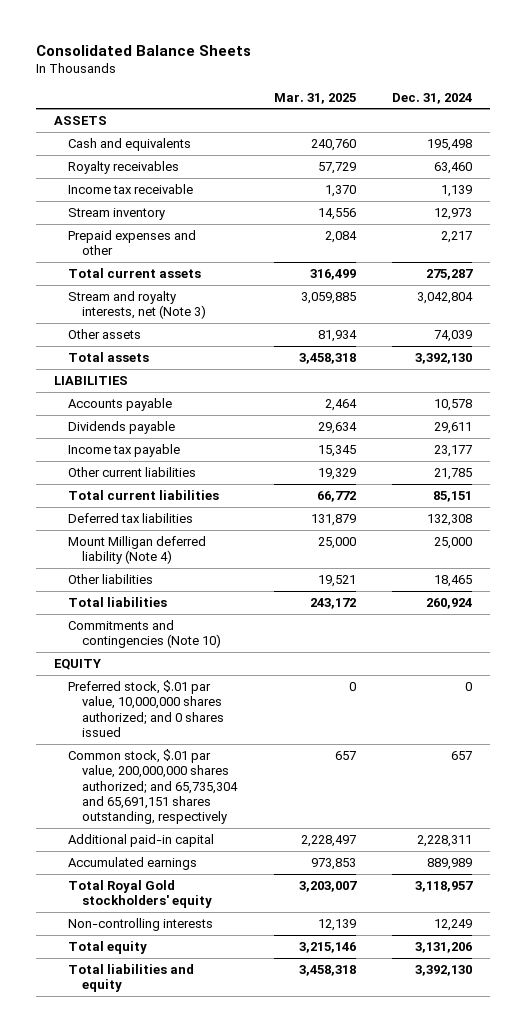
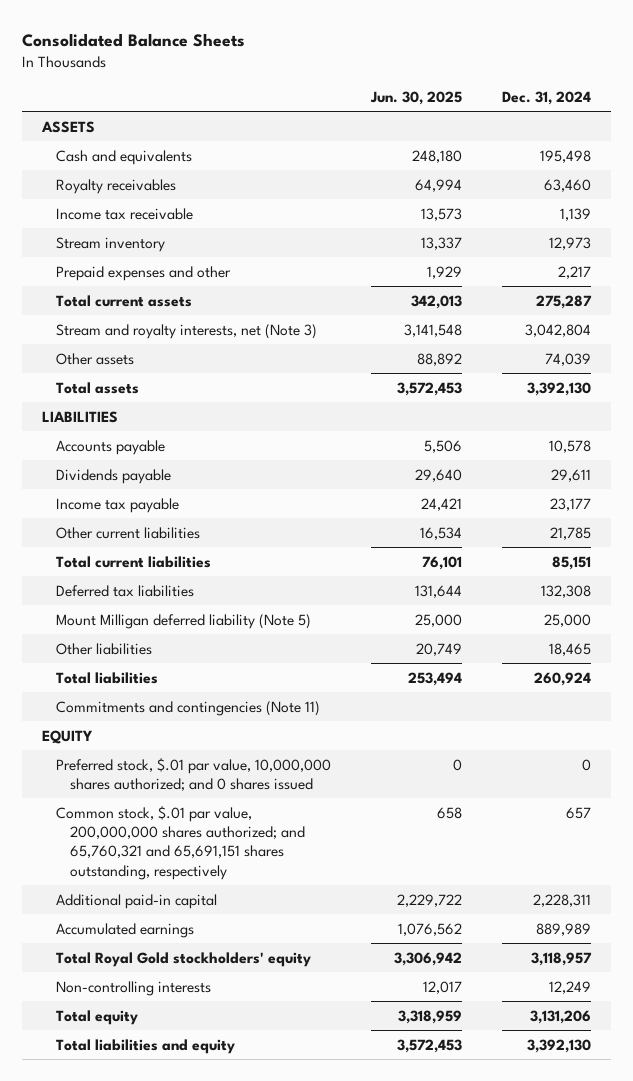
[273,92,356,104] Mar. 31, 2025 -> none
none -> [370,90,463,105] Jun. 30, 2025
[68,535,207,565] Mount Milligan deferred liability (Note 4) -> [56,613,312,629] Mount Milligan deferred liability (Note 5)
[68,619,222,649] Commitments and contingencies (Note 10) -> [56,700,321,716] Commitments and contingencies (Note 11)
[68,748,239,825] Common stock, $.01 par value, 200,000,000 shares authorized; and 65,735,304 and 65,691,151 shares outstanding, respectively -> [56,805,305,880] Common stock, $.01 par value, 200,000,000 shares authorized; and 65,760,321 and 65,691,151 shares outstanding, respectively

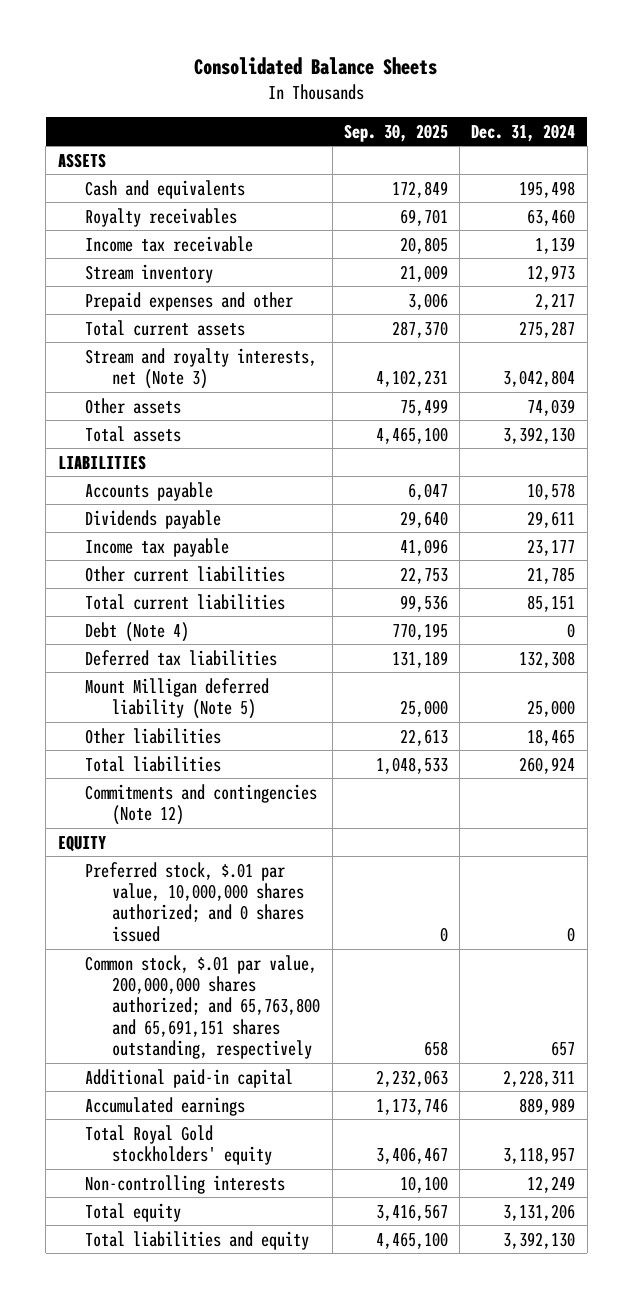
[370,90,463,105] Jun. 30, 2025 -> none
none -> [343,123,448,142] Sep. 30, 2025
none -> [84,621,189,642] Debt (Note 4)
[56,700,321,716] Commitments and contingencies (Note 11) -> [84,783,317,825] Commitments and contingencies (Note 12)
[56,805,305,880] Common stock, $.01 par value, 200,000,000 shares authorized; and 65,760,321 and 65,691,151 shares outstanding, respectively -> [84,954,321,1060] Common stock, $.01 par value, 200,000,000 shares authorized; and 65,763,800 and 65,691,151 shares outstanding, respectively

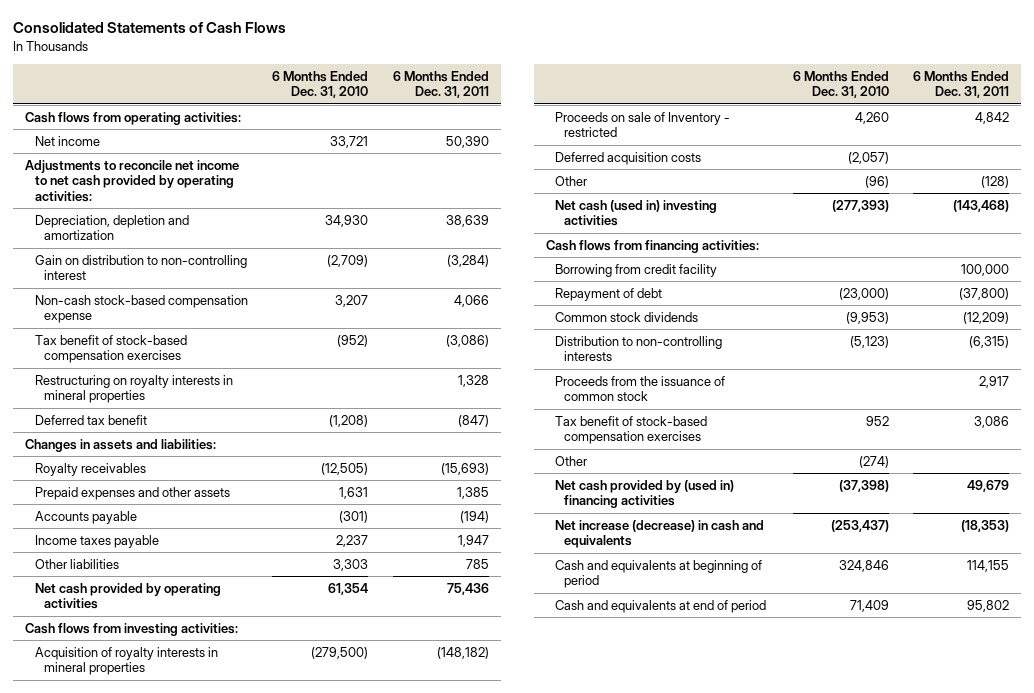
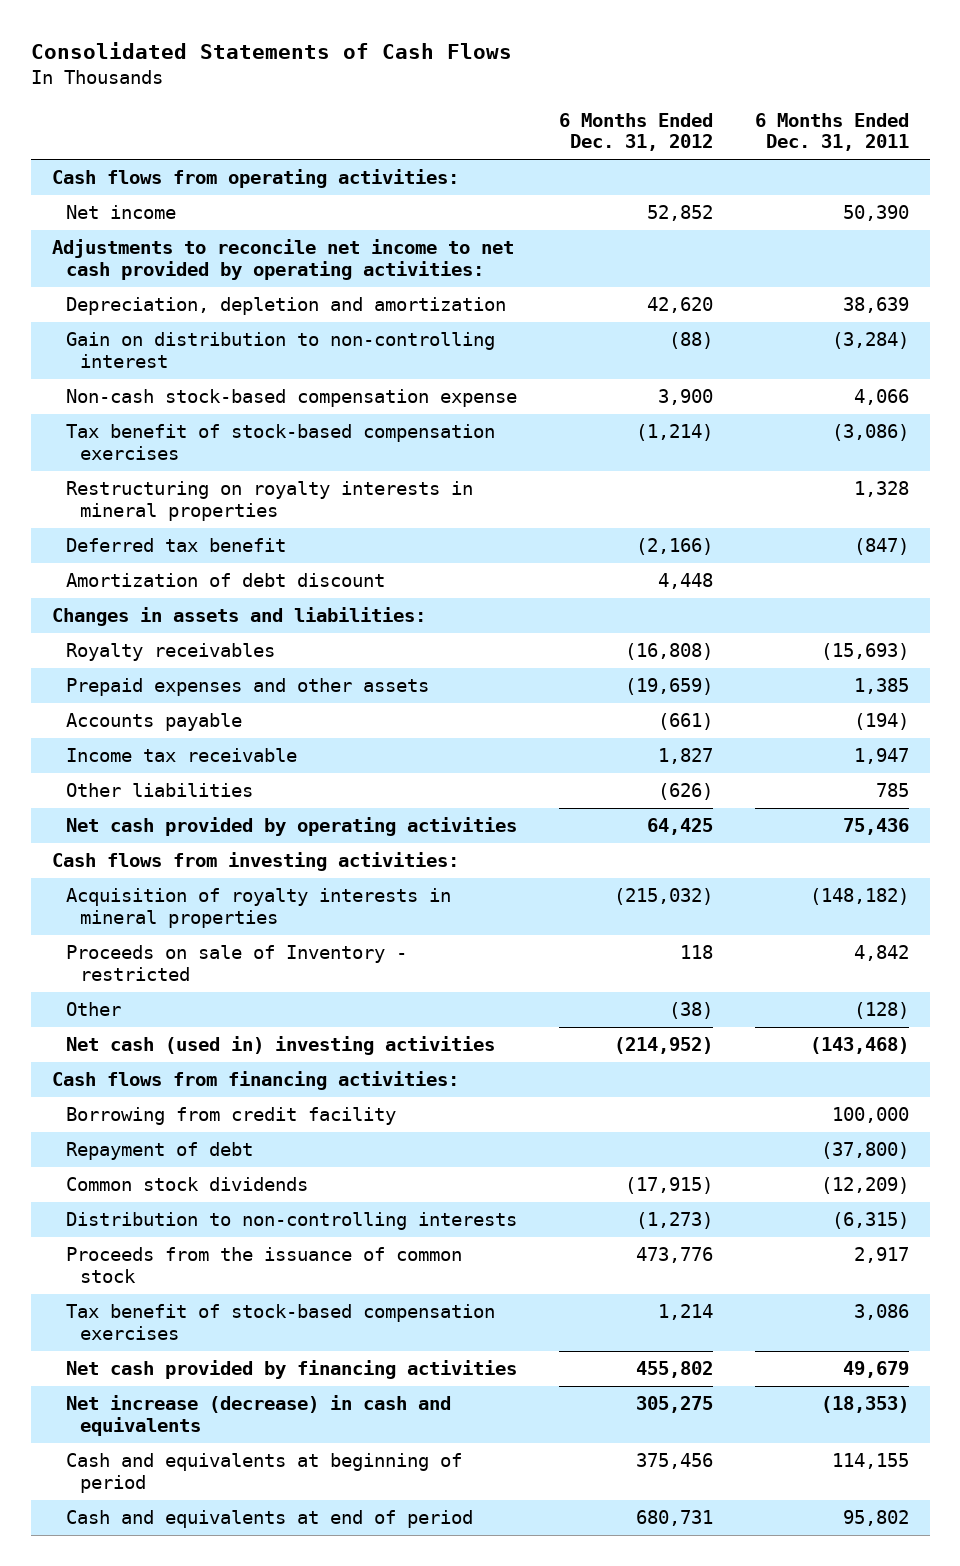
[272,70,369,99] 6 Months Ended Dec. 31, 2010 -> none
none -> [558,112,713,152] 6 Months Ended Dec. 31, 2012
none -> [65,573,385,588] Amortization of debt discount
[34,534,159,548] Income taxes payable -> [65,748,297,763] Income tax receivable
[555,151,702,165] Deferred acquisition costs -> none
[555,455,588,466] Other -> none
[555,479,735,509] Net cash provided by (used in) financing activities -> [65,1360,517,1380] Net cash provided by financing activities

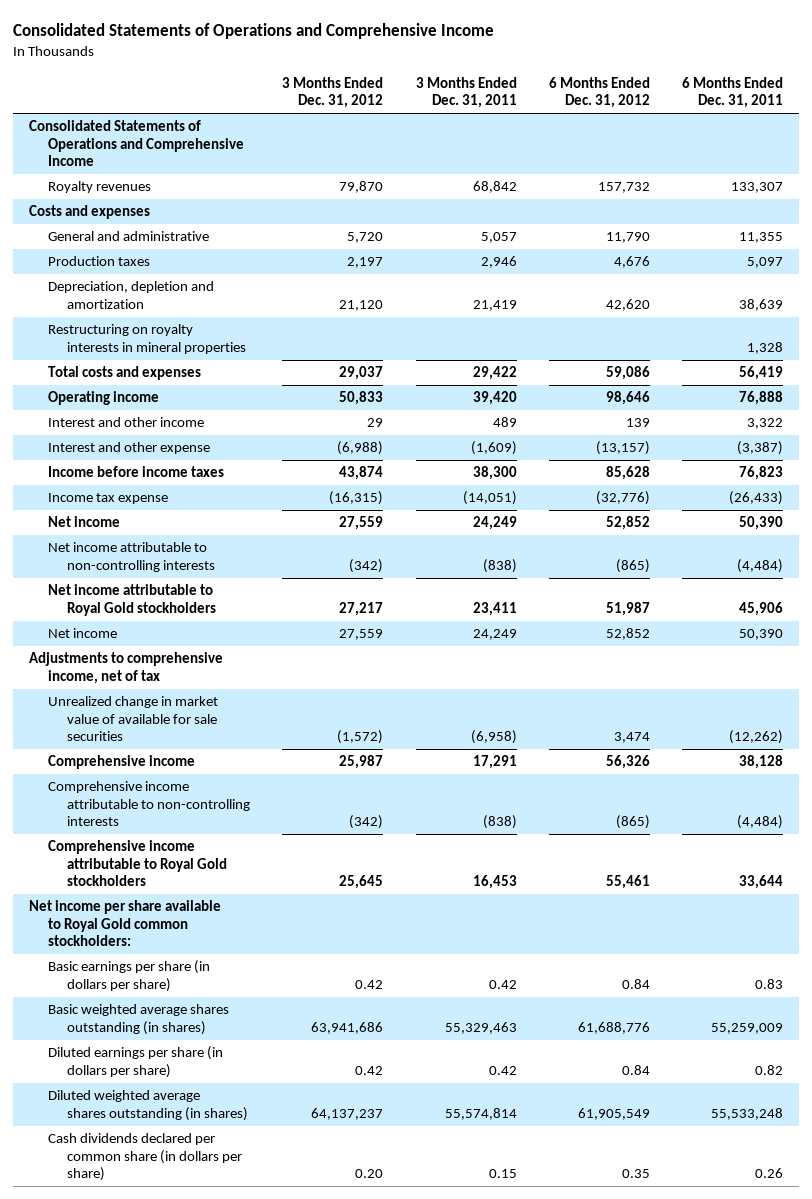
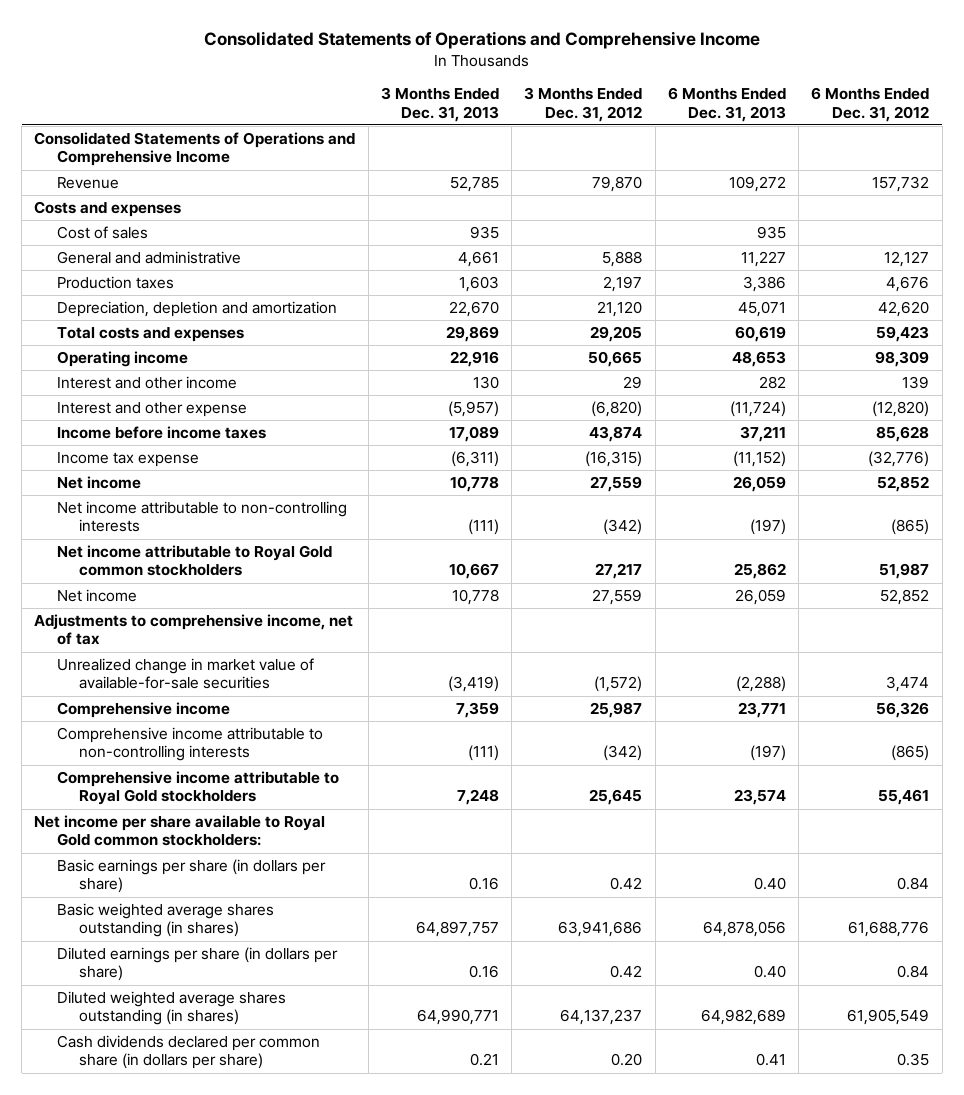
[415,76,517,109] 3 Months Ended Dec. 31, 2011 -> none
[681,76,783,109] 6 Months Ended Dec. 31, 2011 -> none
none -> [380,87,499,122] 3 Months Ended Dec. 31, 2013
none -> [667,87,786,122] 6 Months Ended Dec. 31, 2013
[48,181,152,194] Royalty revenues -> [56,177,119,190] Revenue
none -> [56,226,148,240] Cost of sales
[347,232,384,244] 5,720 -> [602,251,643,268] 5,888
[605,232,650,244] 11,790 -> [884,251,930,268] 12,127
[48,324,247,354] Restructuring on royalty interests in mineral properties -> none
[339,366,384,381] 29,037 -> [590,326,643,343] 29,205
[605,366,650,381] 59,086 -> [876,326,930,343] 59,423
[339,391,384,406] 50,833 -> [588,351,643,368] 50,665
[605,391,650,406] 98,646 -> [875,351,930,368] 98,309
[337,441,384,456] (6,988) -> [591,401,643,418] (6,820)
[595,441,650,456] (13,157) -> [872,401,930,418] (12,820)
[48,584,217,616] Net income attributable to Royal Gold stockholders -> [56,545,332,577] Net income attributable to Royal Gold common stockholders
[48,696,219,742] Unrealized change in market value of available for sale securities -> [56,658,314,690] Unrealized change in market value of available-for-sale securities

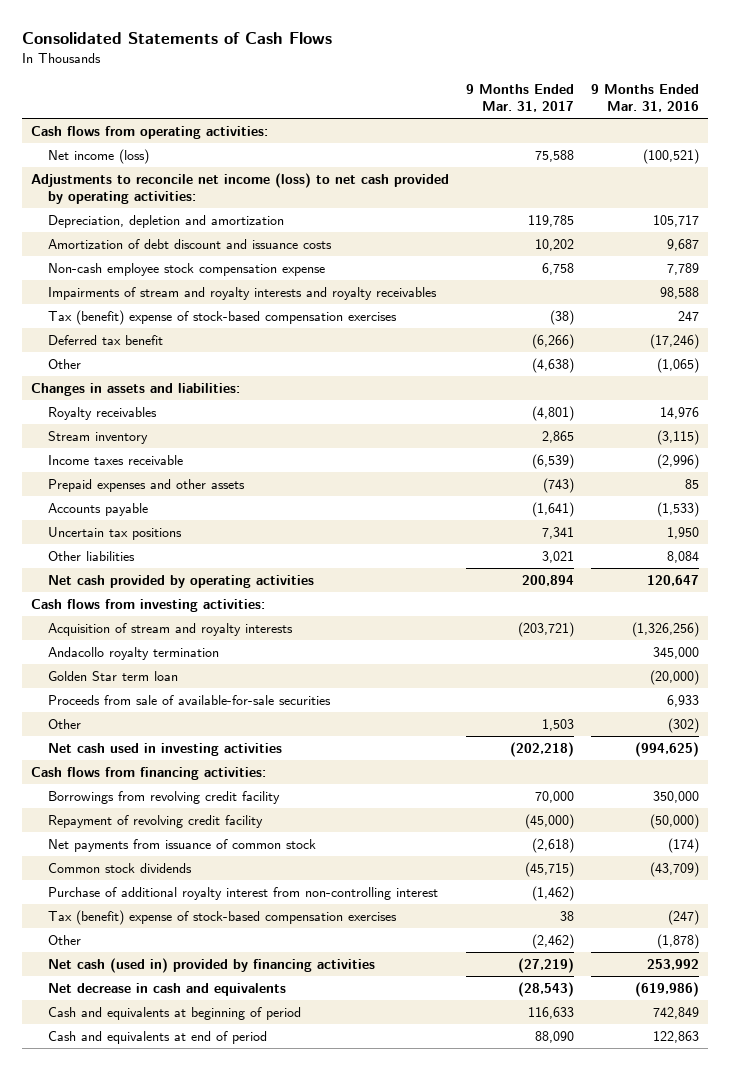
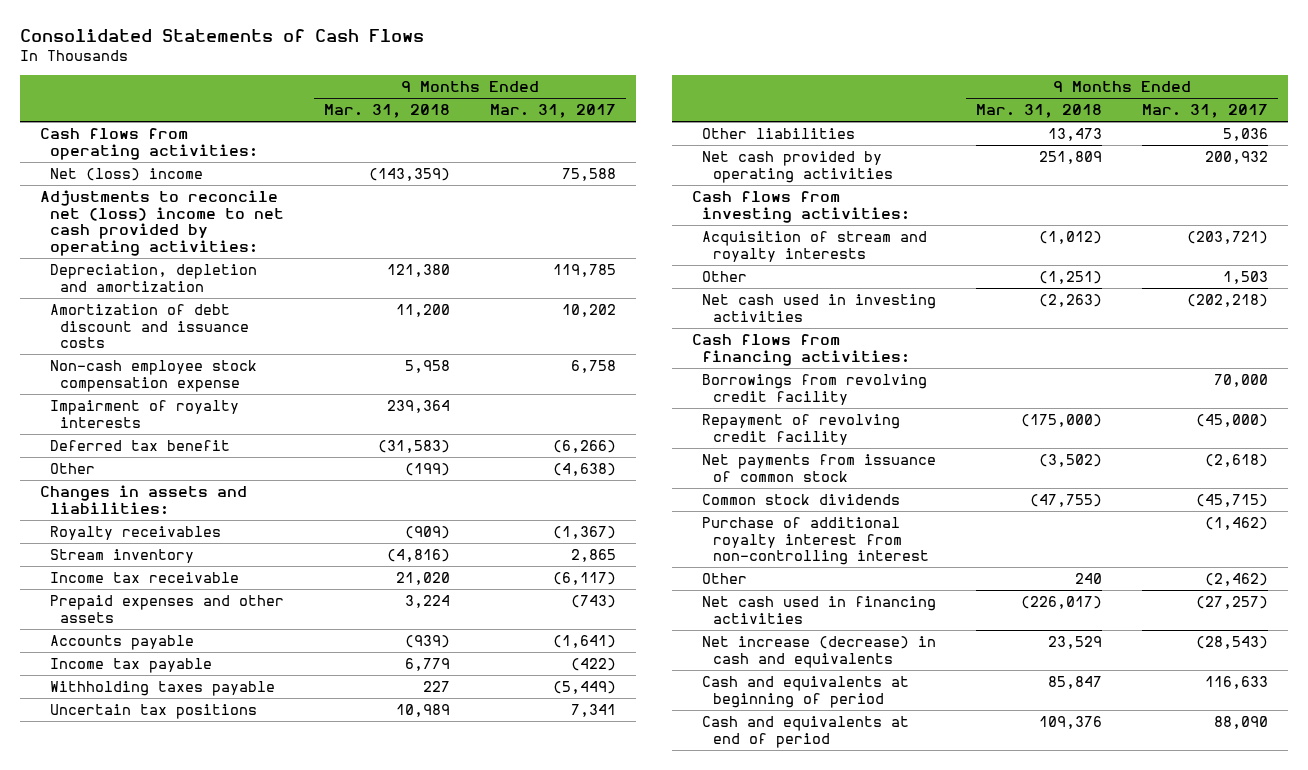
[591,84,700,113] 9 Months Ended Mar. 31, 2016 -> none
none -> [324,104,451,119] Mar. 31, 2018
[48,148,150,164] Net income (loss) -> [50,167,204,181] Net (loss) income
[30,172,449,204] Adjustments to reconcile net income (loss) to net cash provided by operating activities: -> [39,189,285,257] Adjustments to reconcile net (loss) income to net cash provided by operating activities:
[48,309,398,325] Tax (benefit) expense of stock-based compensation exercises -> none
[48,286,438,300] Impairments of stream and royalty interests and royalty receivables -> [50,399,240,428] Impairment of royalty interests
[531,405,574,421] (4,801) -> [553,525,617,539] (1,367)
[48,454,184,465] Income taxes receivable -> [50,571,240,583] Income tax receivable
[531,453,574,469] (6,539) -> [553,571,617,585] (6,117)
none -> [50,657,213,673] Income tax payable
none -> [50,680,276,696] Withholding taxes payable
[541,550,574,563] 3,021 -> [1223,127,1269,141] 5,036
[521,574,574,586] 200,894 -> [1205,150,1269,164] 200,932
[48,646,220,660] Andacollo royalty termination -> none
[48,670,179,681] Golden Star term loan -> none
[48,694,332,705] Proceeds from sale of available-for-sale securities -> none
[48,909,398,925] Tax (benefit) expense of stock-based compensation exercises -> none
[48,957,376,973] Net cash (used in) provided by financing activities -> [702,595,937,624] Net cash used in financing activities
[517,957,574,973] (27,219) -> [1196,595,1269,609] (27,257)
[48,982,287,996] Net decrease in cash and equivalents -> [702,635,937,668] Net increase (decrease) in cash and equivalents

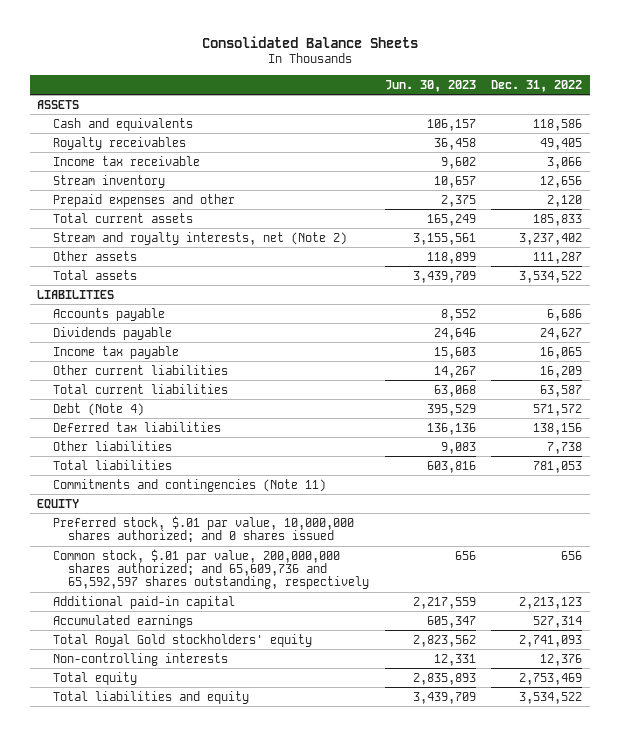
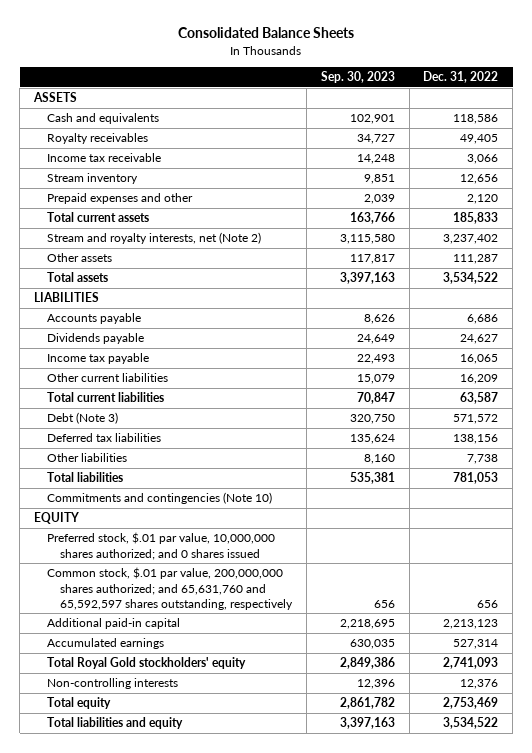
[384,79,476,92] Jun. 30, 2023 -> none
none -> [320,71,395,84] Sep. 30, 2023
[52,402,144,416] Debt (Note 4) -> [47,412,119,425] Debt (Note 3)
[52,478,326,492] Commitments and contingencies (Note 11) -> [47,492,273,505] Commitments and contingencies (Note 10)
[52,548,370,590] Common stock, $.01 par value, 200,000,000 shares authorized; and 65,609,736 and 65,592,597 shares outstanding, respectively -> [47,567,294,610] Common stock, $.01 par value, 200,000,000 shares authorized; and 65,631,760 and 65,592,597 shares outstanding, respectively

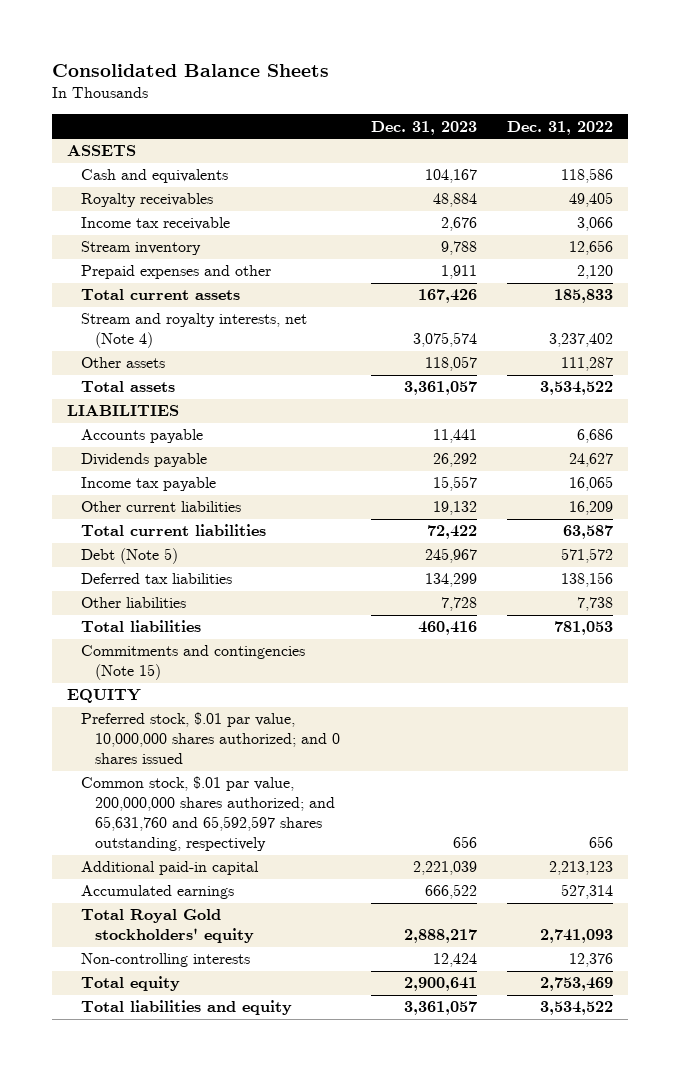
[320,71,395,84] Sep. 30, 2023 -> none
none -> [370,120,477,135] Dec. 31, 2023
[47,232,262,245] Stream and royalty interests, net (Note 2) -> [81,313,308,349] Stream and royalty interests, net (Note 4)
[47,412,119,425] Debt (Note 3) -> [81,548,179,565] Debt (Note 5)
[47,492,273,505] Commitments and contingencies (Note 10) -> [81,645,306,681] Commitments and contingencies (Note 15)

